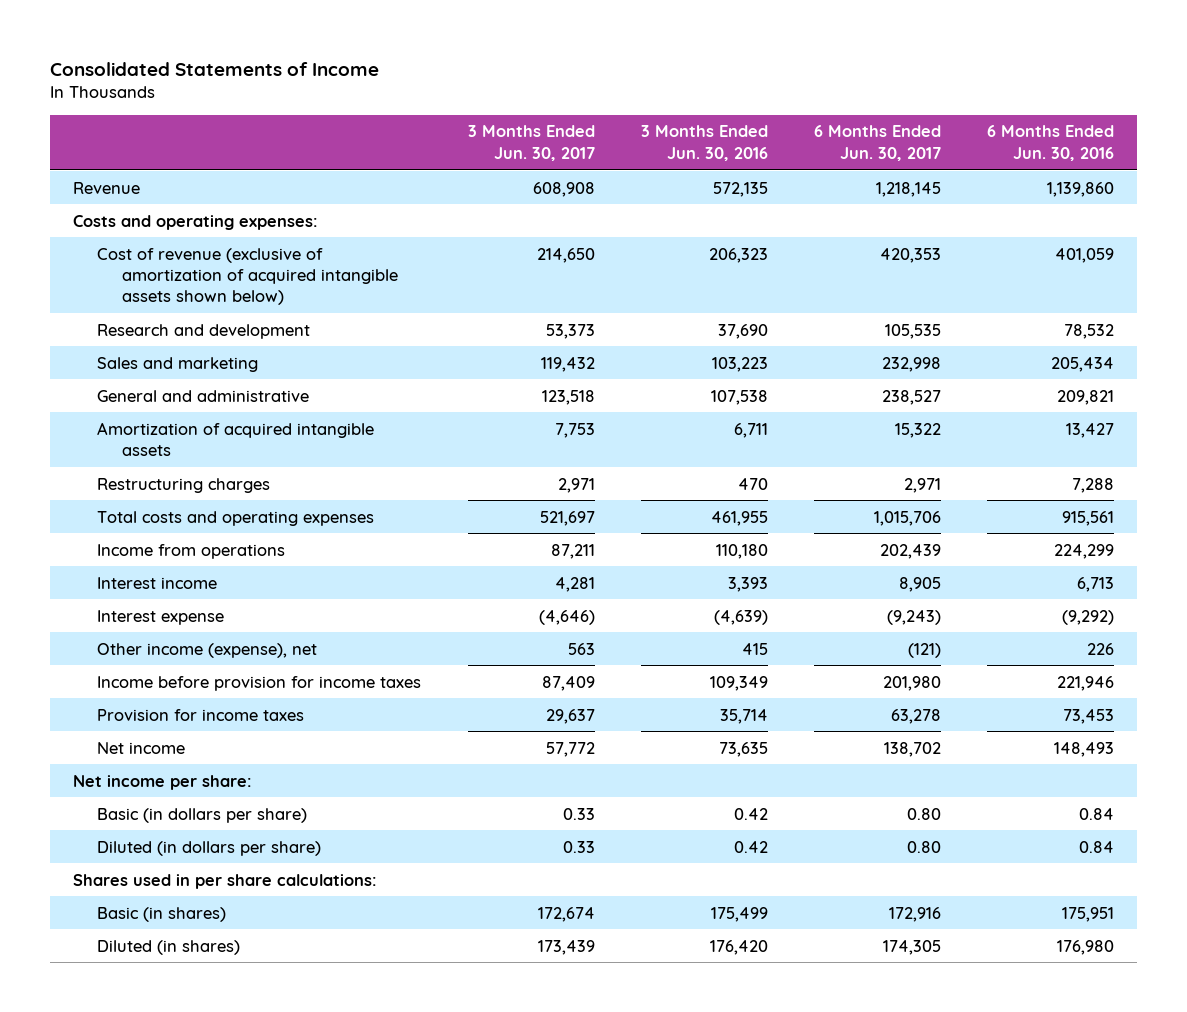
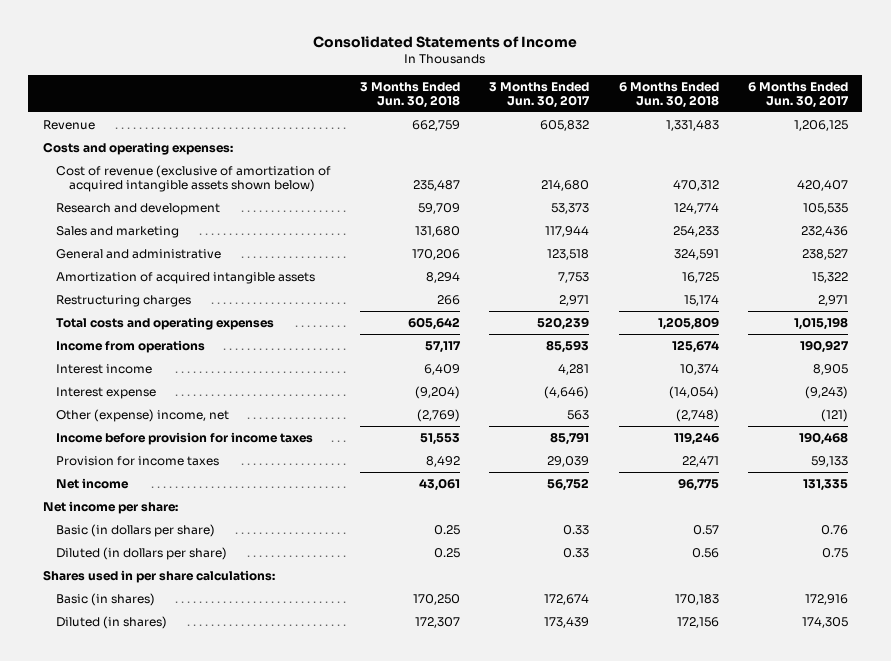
[640,125,768,161] 3 Months Ended Jun. 30, 2016 -> none
[987,125,1115,161] 6 Months Ended Jun. 30, 2016 -> none
none -> [360,81,461,109] 3 Months Ended Jun. 30, 2018
none -> [618,81,719,109] 6 Months Ended Jun. 30, 2018
[532,181,595,197] 608,908 -> [540,119,590,131] 605,832
[875,181,941,197] 1,218,145 -> [793,119,848,131] 1,206,125
[536,247,595,263] 214,650 -> [541,179,590,191] 214,680
[879,247,941,263] 420,353 -> [796,179,848,191] 420,407
[540,356,595,372] 119,432 -> [545,225,590,237] 117,944
[881,356,941,372] 232,998 -> [800,225,848,237] 232,436
[539,510,595,526] 521,697 -> [537,316,590,330] 520,239
[873,510,941,526] 1,015,706 -> [793,316,848,330] 1,015,198
[550,543,595,559] 87,211 -> [546,339,590,353] 85,593
[879,543,941,559] 202,439 -> [799,339,849,353] 190,927
[97,642,318,658] Other income (expense), net -> [55,408,229,422] Other (expense) income, net
[541,675,595,691] 87,409 -> [550,431,590,445] 85,791
[882,675,941,691] 201,980 -> [798,431,848,445] 190,468
[545,708,595,724] 29,637 -> [547,455,590,467] 29,039
[890,708,941,724] 63,278 -> [810,455,848,467] 59,133
[545,741,595,757] 57,772 -> [547,477,590,491] 56,752
[883,741,941,757] 138,702 -> [802,478,848,491] 131,335
[906,807,941,820] 0.80 -> [820,524,848,535] 0.76
[906,840,941,853] 0.80 -> [821,547,848,558] 0.75

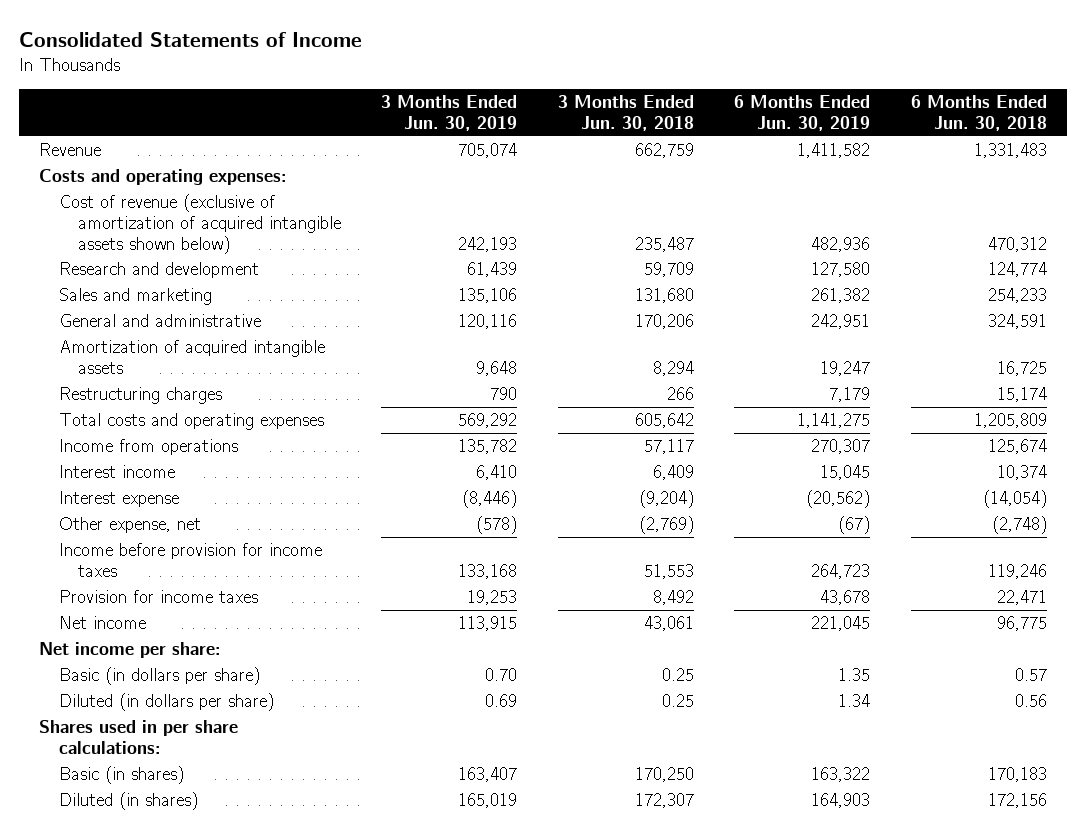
[489,81,591,109] 3 Months Ended Jun. 30, 2017 -> none
[747,81,849,109] 6 Months Ended Jun. 30, 2017 -> none
none -> [381,95,518,132] 3 Months Ended Jun. 30, 2019
none -> [734,95,871,132] 6 Months Ended Jun. 30, 2019
[55,408,229,422] Other (expense) income, net -> [58,517,201,534] Other expense, net

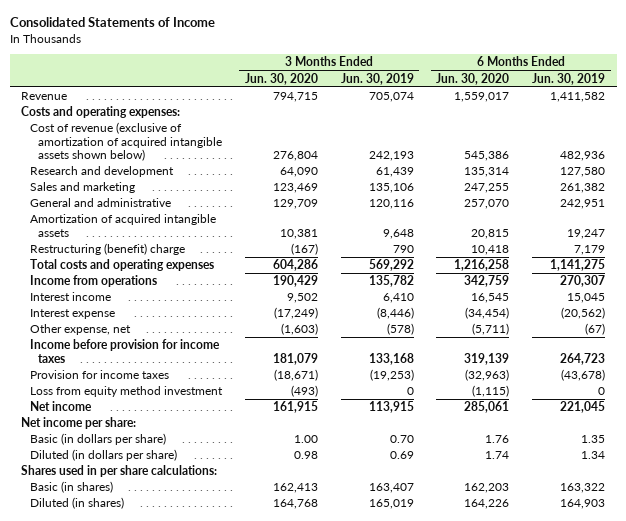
[557,95,694,132] 3 Months Ended Jun. 30, 2018 -> none
[910,95,1047,132] 6 Months Ended Jun. 30, 2018 -> none
none -> [244,72,318,85] Jun. 30, 2020
none -> [436,72,510,85] Jun. 30, 2020
[58,387,222,405] Restructuring charges -> [29,243,185,256] Restructuring (benefit) charge
[467,590,518,606] 19,253 -> [369,369,414,382] (19,253)
[820,590,871,606] 43,678 -> [561,369,606,382] (43,678)
none -> [29,386,223,398] Loss from equity method investment

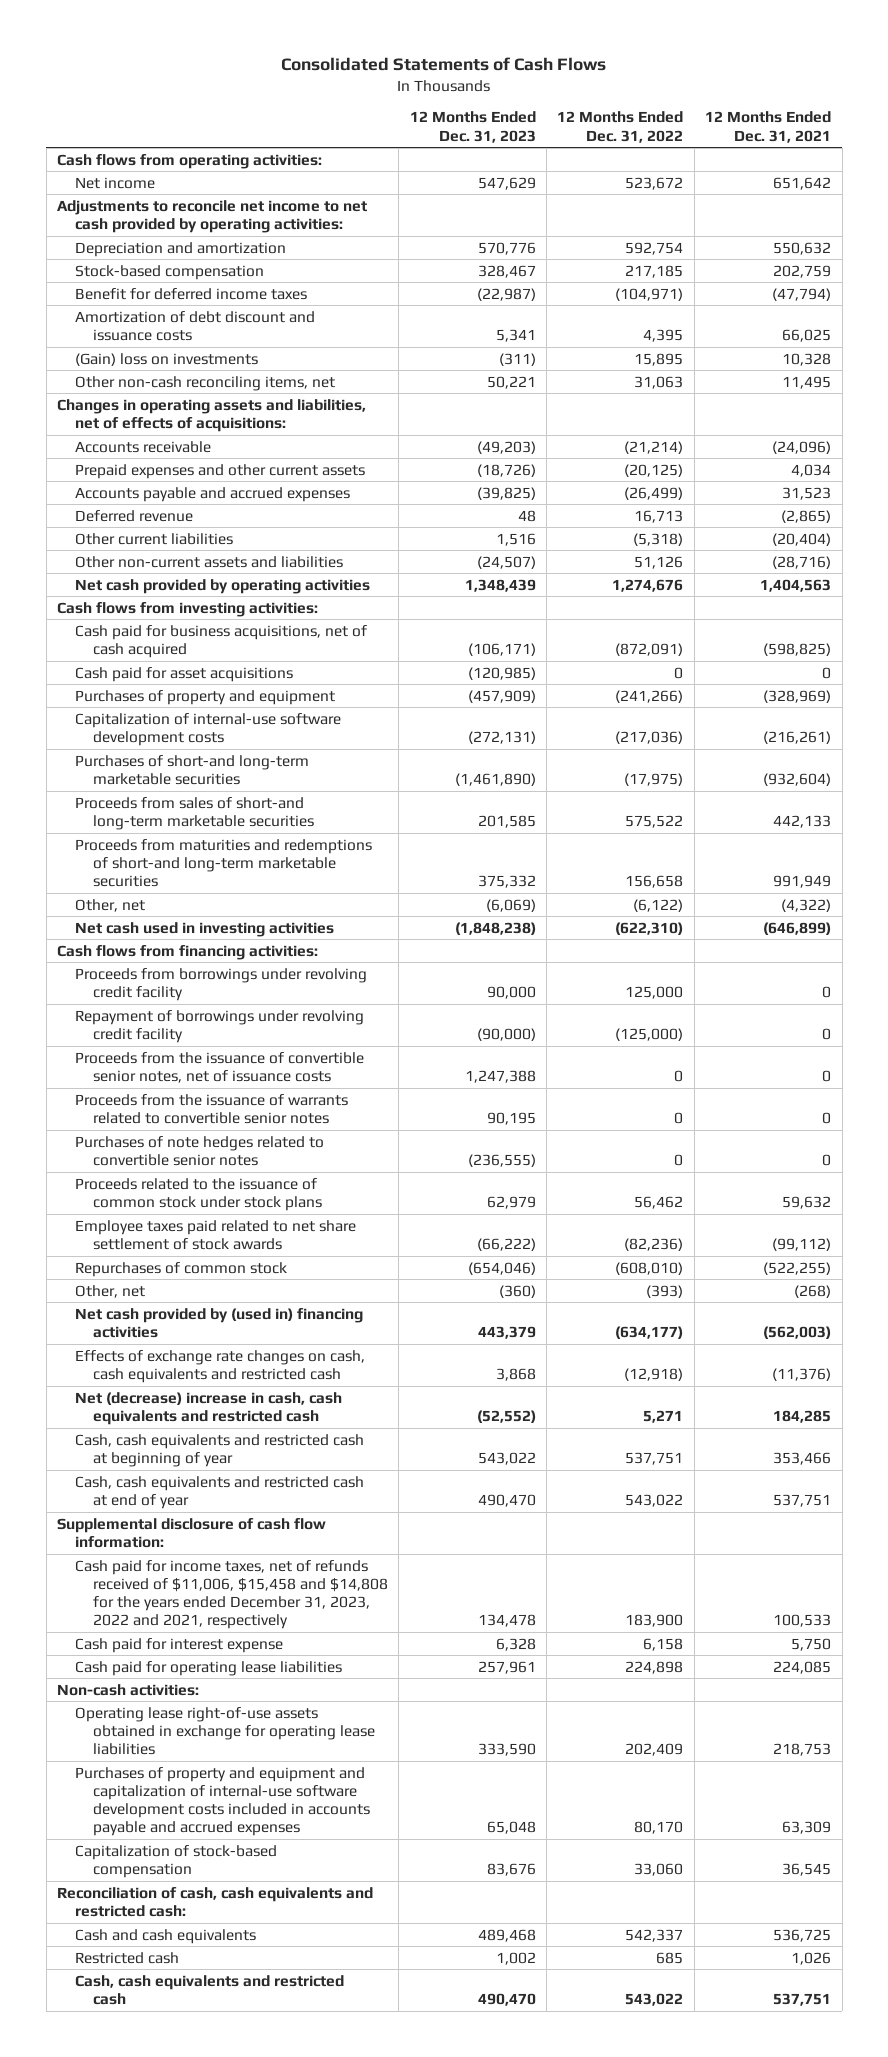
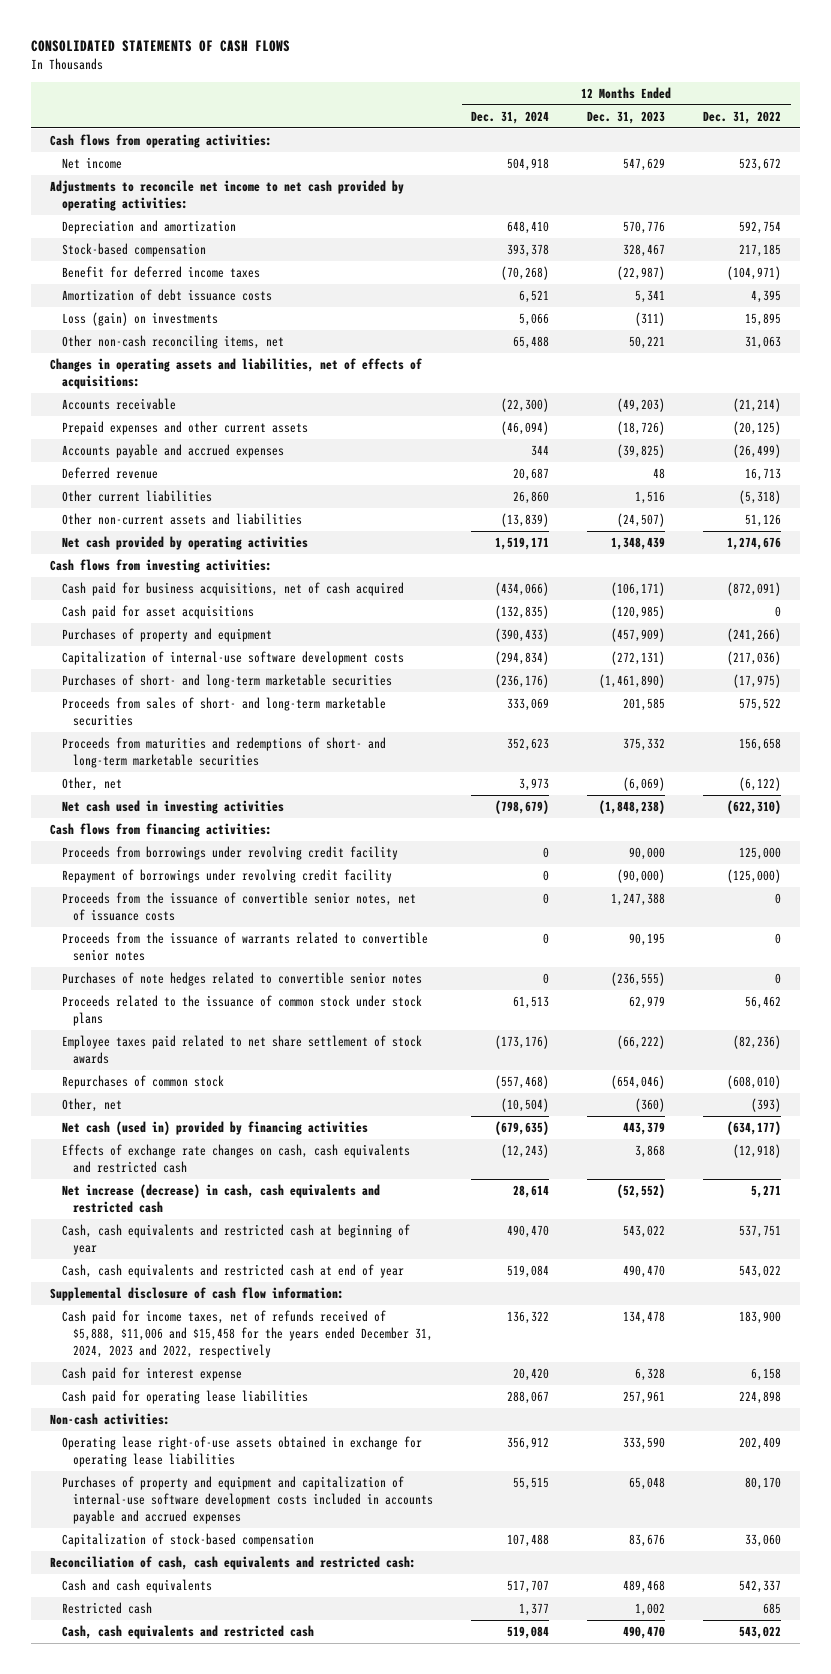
[281,56,607,71] Consolidated Statements of Cash Flows -> [30,40,290,53] CONSOLIDATED STATEMENTS OF CASH FLOWS
[705,111,832,143] 12 Months Ended Dec. 31, 2021 -> none
none -> [471,110,550,124] Dec. 31, 2024
[74,310,315,341] Amortization of debt discount and issuance costs -> [61,289,272,302] Amortization of debt issuance costs
[74,352,258,366] (Gain) loss on investments -> [61,312,218,327] Loss (gain) on investments
[74,754,309,785] Purchases of short-and long-term marketable securities -> [61,674,392,689] Purchases of short- and long-term marketable securities
[74,796,315,830] Proceeds from sales of short-and long-term marketable securities -> [61,697,386,727] Proceeds from sales of short- and long-term marketable securities
[74,838,372,888] Proceeds from maturities and redemptions of short-and long-term marketable securities -> [61,737,386,769] Proceeds from maturities and redemptions of short- and long-term marketable securities
[74,1307,363,1338] Net cash provided by (used in) financing activities -> [61,1121,368,1136] Net cash (used in) provided by financing activities
[74,1391,342,1425] Net (decrease) increase in cash, cash equivalents and restricted cash -> [61,1184,380,1214] Net increase (decrease) in cash, cash equivalents and restricted cash
[74,1559,389,1630] Cash paid for income taxes, net of refunds received of $11,006, $15,458 and $14,808 for the years ended December 31, 2023, 2022 and 2021, respectively -> [61,1310,434,1358] Cash paid for income taxes, net of refunds received of $5,888, $11,006 and $15,458 for the years ended December 31, 2024, 2023 and 2022, respectively

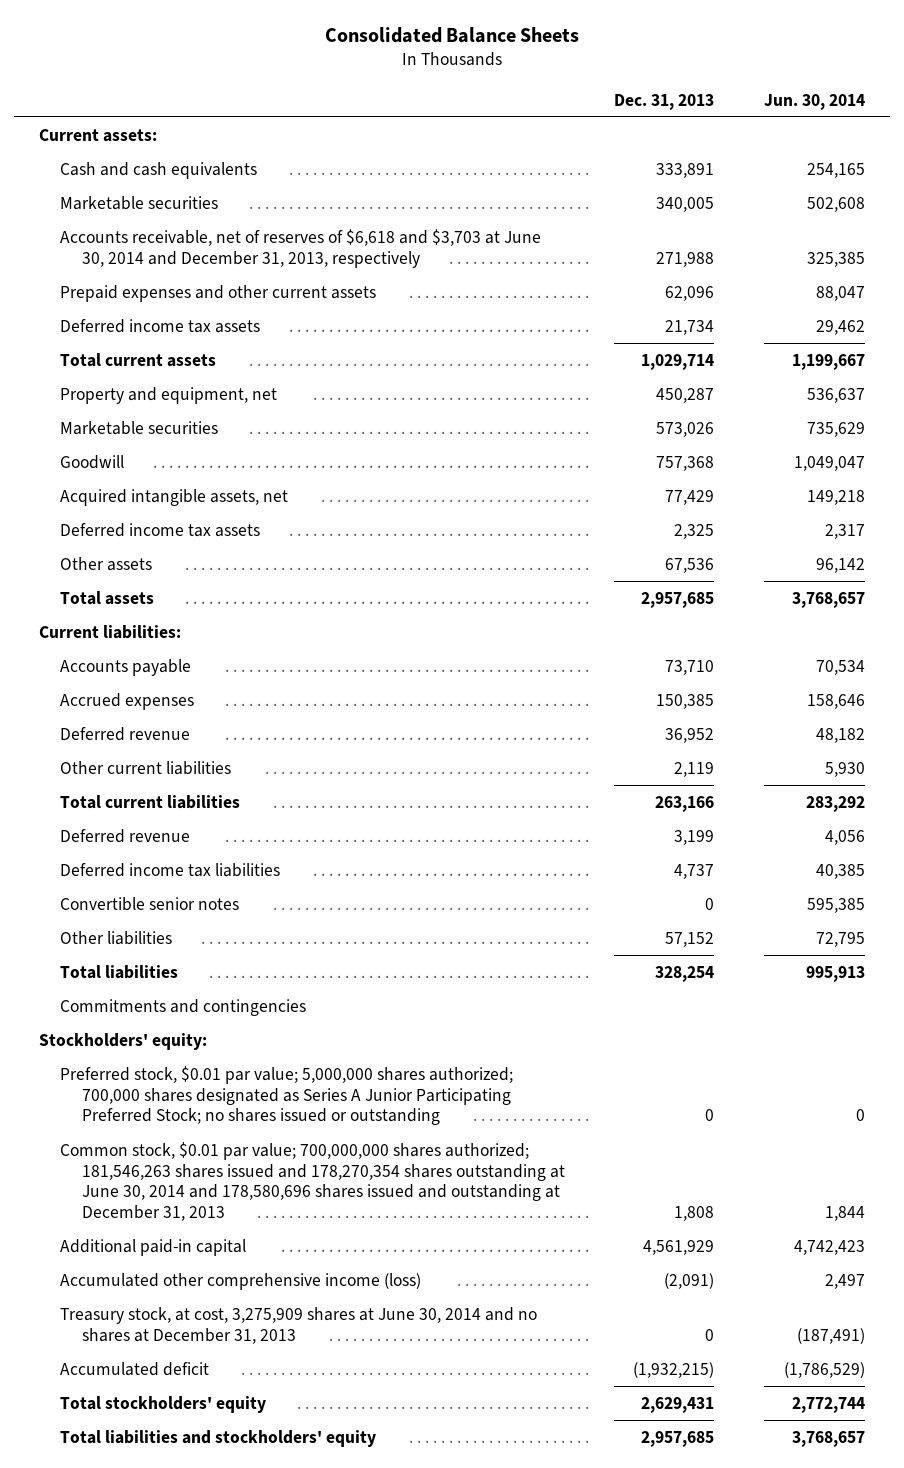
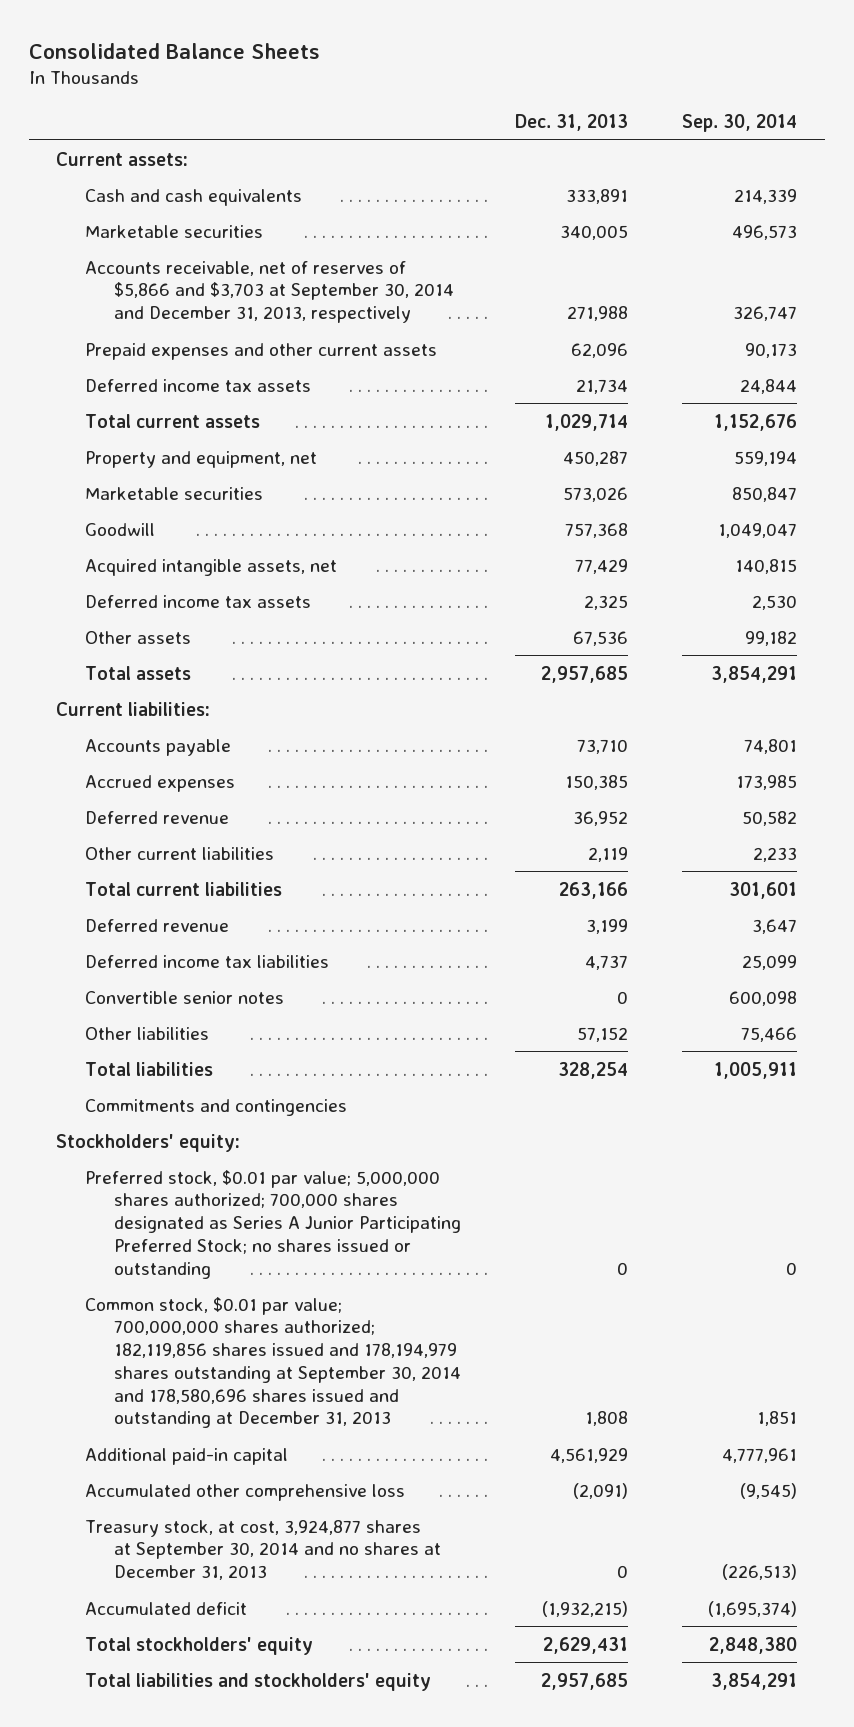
[764,93,866,110] Jun. 30, 2014 -> none
none -> [682,113,798,132] Sep. 30, 2014
[60,228,542,268] Accounts receivable, net of reserves of $6,618 and $3,703 at June 30, 2014 and December 31, 2013, respectively -> [85,260,454,324] Accounts receivable, net of reserves of $5,866 and $3,703 at September 30, 2014 and December 31, 2013, respectively
[60,1141,565,1222] Common stock, $0.01 par value; 700,000,000 shares authorized; 181,546,263 shares issued and 178,270,354 shares outstanding at June 30, 2014 and 178,580,696 shares issued and outstanding at December 31, 2013 -> [85,1296,461,1429] Common stock, $0.01 par value; 700,000,000 shares authorized; 182,119,856 shares issued and 178,194,979 shares outstanding at September 30, 2014 and 178,580,696 shares issued and outstanding at December 31, 2013
[60,1272,422,1290] Accumulated other comprehensive income (loss) -> [85,1483,406,1501] Accumulated other comprehensive loss
[60,1306,538,1344] Treasury stock, at cost, 3,275,909 shares at June 30, 2014 and no shares at December 31, 2013 -> [85,1519,441,1581] Treasury stock, at cost, 3,924,877 shares at September 30, 2014 and no shares at December 31, 2013

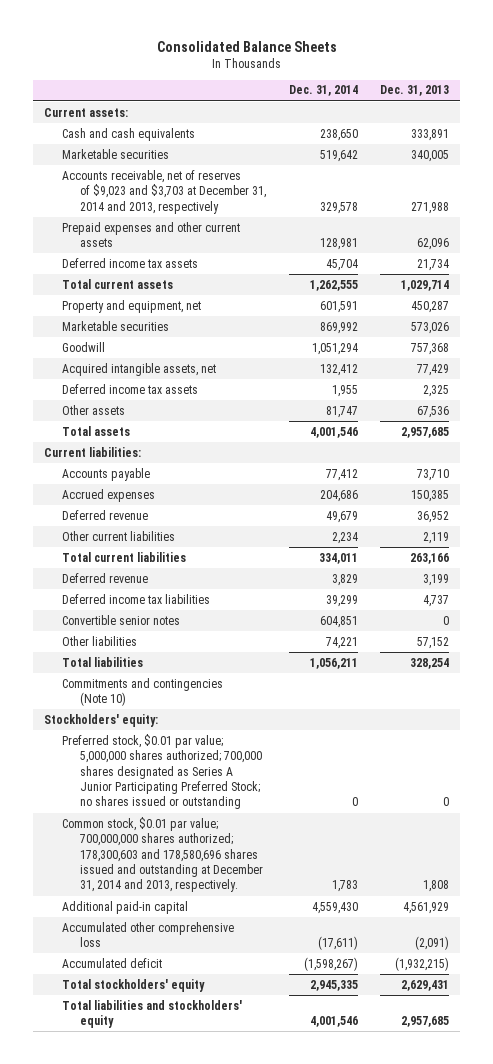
[682,113,798,132] Sep. 30, 2014 -> none
none -> [288,85,358,97] Dec. 31, 2014
[85,260,454,324] Accounts receivable, net of reserves of $5,866 and $3,703 at September 30, 2014 and December 31, 2013, respectively -> [62,169,267,214] Accounts receivable, net of reserves of $9,023 and $3,703 at December 31, 2014 and 2013, respectively
[85,1098,348,1116] Commitments and contingencies -> [62,677,224,707] Commitments and contingencies (Note 10)
[85,1296,461,1429] Common stock, $0.01 par value; 700,000,000 shares authorized; 182,119,856 shares issued and 178,194,979 shares outstanding at September 30, 2014 and 178,580,696 shares issued and outstanding at December 31, 2013 -> [62,816,264,893] Common stock, $0.01 par value; 700,000,000 shares authorized; 178,300,603 and 178,580,696 shares issued and outstanding at December 31, 2014 and 2013, respectively.
[85,1519,441,1581] Treasury stock, at cost, 3,924,877 shares at September 30, 2014 and no shares at December 31, 2013 -> none

